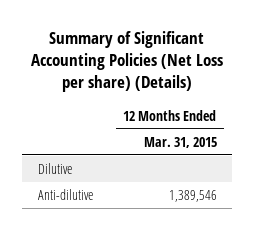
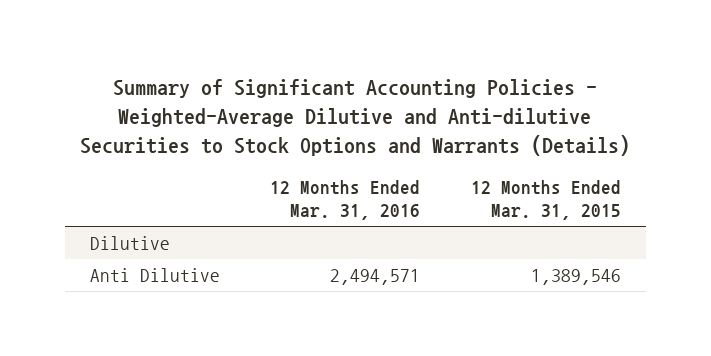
[31,31,224,93] Summary of Significant Accounting Policies (Net Loss per share) (Details) -> [80,78,631,156] Summary of Significant Accounting Policies - Weighted-Average Dilutive and Anti-dilutive Securities to Stock Options and Warrants (Details)
none -> [270,179,421,221] 12 Months Ended Mar. 31, 2016
[37,189,93,201] Anti-dilutive -> [90,268,221,283] Anti Dilutive

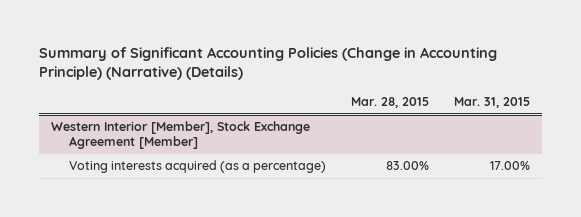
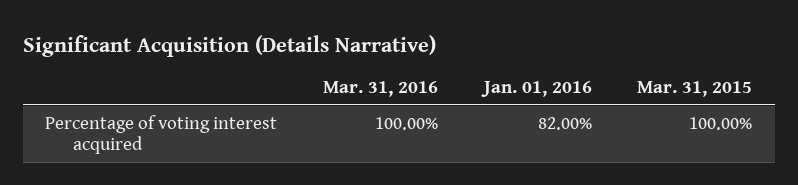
[38,46,497,81] Summary of Significant Accounting Policies (Change in Accounting Principle) (Narrative) (Details) -> [22,34,436,57] Significant Acquisition (Details Narrative)
[350,97,429,109] Mar. 28, 2015 -> none
none -> [323,81,439,98] Mar. 31, 2016
none -> [480,81,592,98] Jan. 01, 2016
[50,121,310,150] Western Interior [Member], Stock Exchange Agreement [Member] -> none
[69,160,327,174] Voting interests acquired (as a percentage) -> [45,114,278,155] Percentage of voting interest acquired
[489,161,530,171] 17.00% -> [689,116,753,130] 100.00%

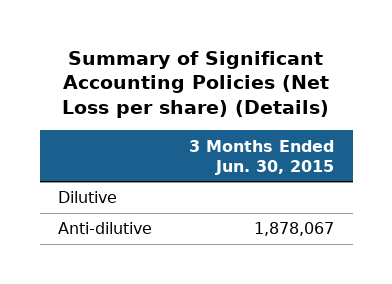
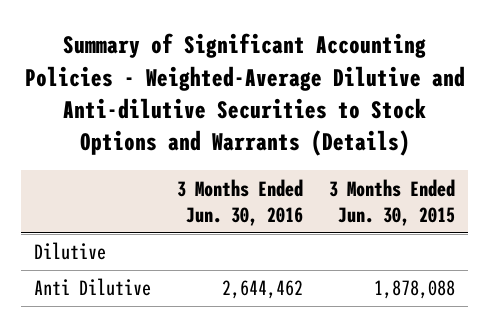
[62,50,330,119] Summary of Significant Accounting Policies (Net Loss per share) (Details) -> [24,33,465,156] Summary of Significant Accounting Policies - Weighted-Average Dilutive and Anti-dilutive Securities to Stock Options and Warrants (Details)
none -> [177,178,304,226] 3 Months Ended Jun. 30, 2016
[58,222,153,235] Anti-dilutive -> [34,278,152,297] Anti Dilutive
[254,222,335,237] 1,878,067 -> [374,280,456,300] 1,878,088

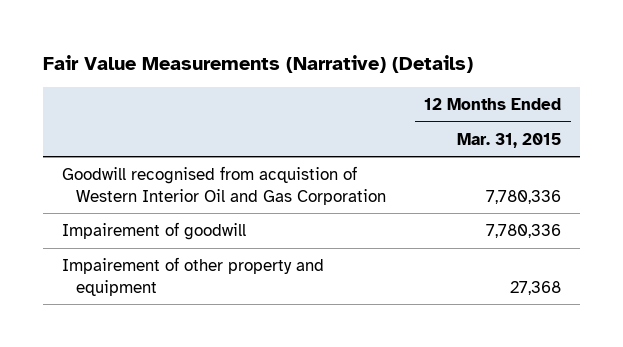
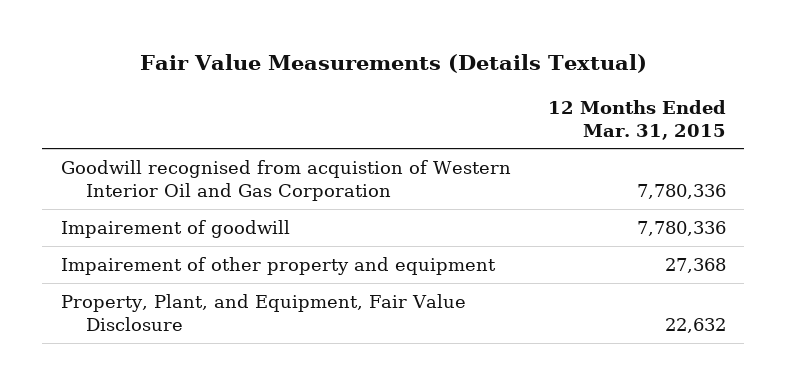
[43,54,474,73] Fair Value Measurements (Narrative) (Details) -> [140,54,648,74] Fair Value Measurements (Details Textual)
none -> [60,294,466,331] Property, Plant, and Equipment, Fair Value Disclosure

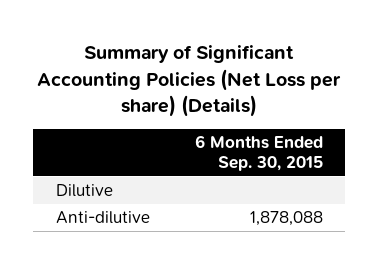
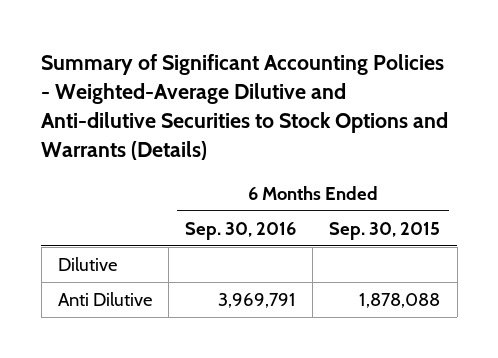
[37,45,342,118] Summary of Significant Accounting Policies (Net Loss per share) (Details) -> [41,54,449,161] Summary of Significant Accounting Policies - Weighted-Average Dilutive and Anti-dilutive Securities to Stock Options and Warrants (Details)
none -> [185,221,297,240] Sep. 30, 2016
[55,211,150,225] Anti-dilutive -> [57,291,152,306] Anti Dilutive

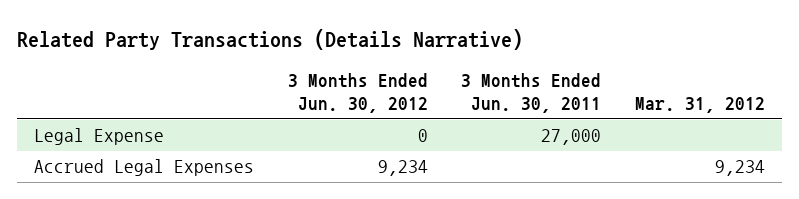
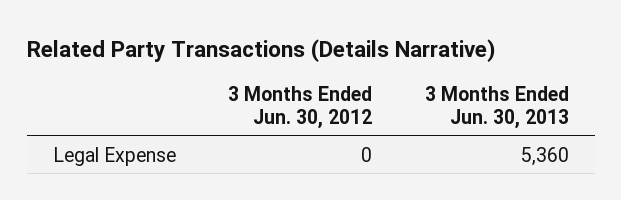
[461,73,602,114] 3 Months Ended Jun. 30, 2011 -> none
[634,97,765,114] Mar. 31, 2012 -> none
none -> [424,85,569,130] 3 Months Ended Jun. 30, 2013
[33,159,254,177] Accrued Legal Expenses -> none

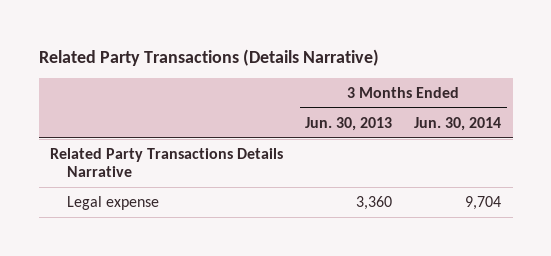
[228,85,373,130] 3 Months Ended Jun. 30, 2012 -> none
none -> [414,117,502,132] Jun. 30, 2014
none -> [49,148,283,177] Related Party Transactions Details Narrative
[52,147,176,167] Legal Expense -> [66,196,159,211] Legal expense
[520,147,569,167] 5,360 -> [356,196,393,211] 3,360

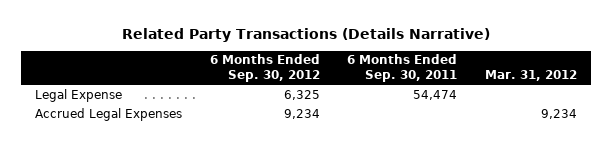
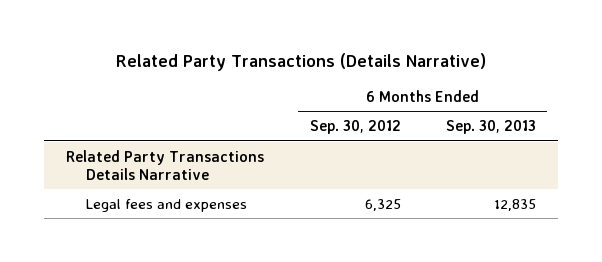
[347,54,458,82] 6 Months Ended Sep. 30, 2011 -> none
[484,69,577,81] Mar. 31, 2012 -> none
none -> [445,120,536,135] Sep. 30, 2013
[35,107,183,121] Accrued Legal Expenses -> none
none -> [66,149,265,180] Related Party Transactions Details Narrative
[35,88,123,102] Legal Expense -> [86,198,248,212] Legal fees and expenses

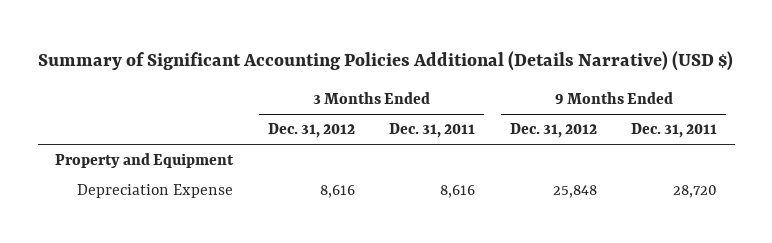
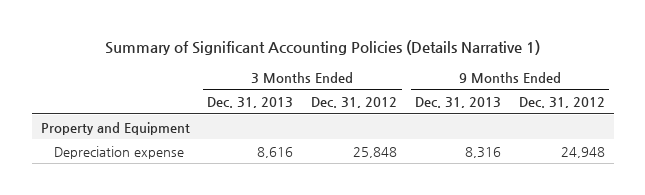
[37,50,733,71] Summary of Significant Accounting Policies Additional (Details Narrative) (USD $) -> [104,40,540,56] Summary of Significant Accounting Policies (Details Narrative 1)
[389,123,476,139] Dec. 31, 2011 -> none
[631,123,718,139] Dec. 31, 2011 -> none
none -> [207,97,294,109] Dec. 31, 2013
none -> [415,97,502,109] Dec. 31, 2013
[77,184,234,199] Depreciation Expense -> [54,145,185,159] Depreciation expense
[319,185,355,199] 8,616 -> [353,146,398,158] 25,848
[552,185,597,199] 25,848 -> [560,146,605,158] 24,948

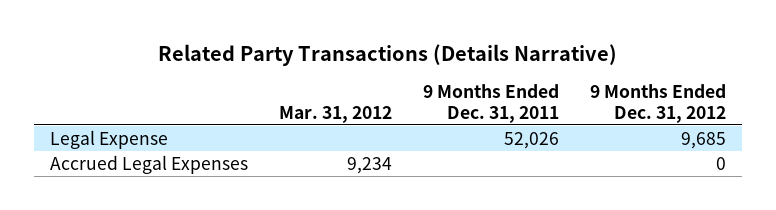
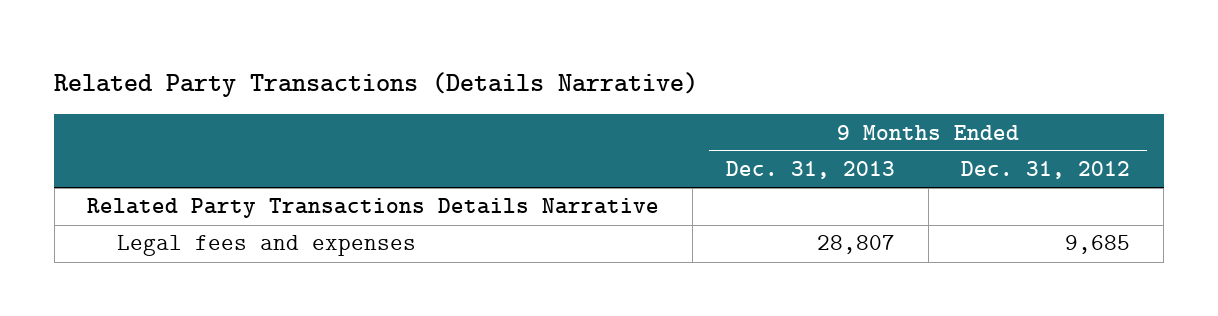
[278,105,392,123] Mar. 31, 2012 -> none
[422,83,559,123] 9 Months Ended Dec. 31, 2011 -> none
none -> [725,161,895,180] Dec. 31, 2013
[49,154,248,174] Accrued Legal Expenses -> none
none -> [87,198,660,219] Related Party Transactions Details Narrative
[49,129,168,149] Legal Expense -> [117,235,417,257] Legal fees and expenses

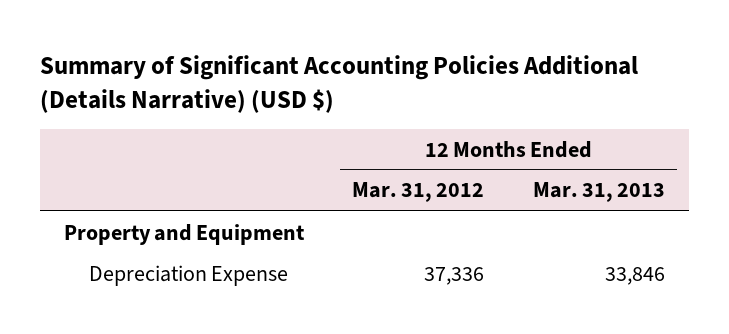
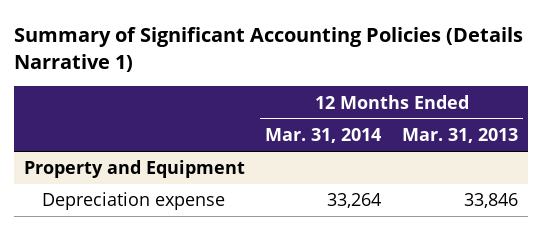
[39,54,638,113] Summary of Significant Accounting Policies Additional (Details Narrative) (USD $) -> [14,26,524,72] Summary of Significant Accounting Policies (Details Narrative 1)
[352,182,485,203] Mar. 31, 2012 -> none
none -> [265,128,382,144] Mar. 31, 2014
[88,264,288,286] Depreciation Expense -> [42,192,226,211] Depreciation expense

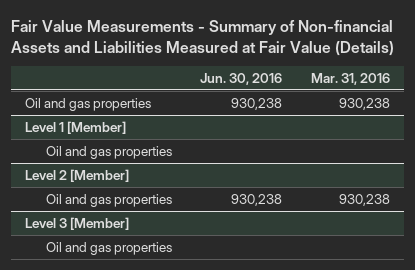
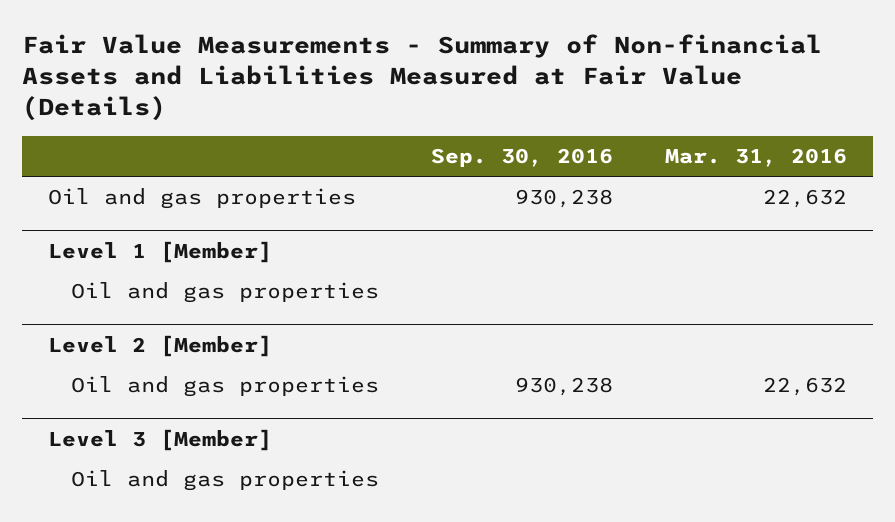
[200,72,283,85] Jun. 30, 2016 -> none
none -> [431,147,614,167] Sep. 30, 2016
[339,97,391,110] 930,238 -> [762,189,847,209] 22,632
[339,193,391,206] 930,238 -> [762,377,847,397] 22,632

